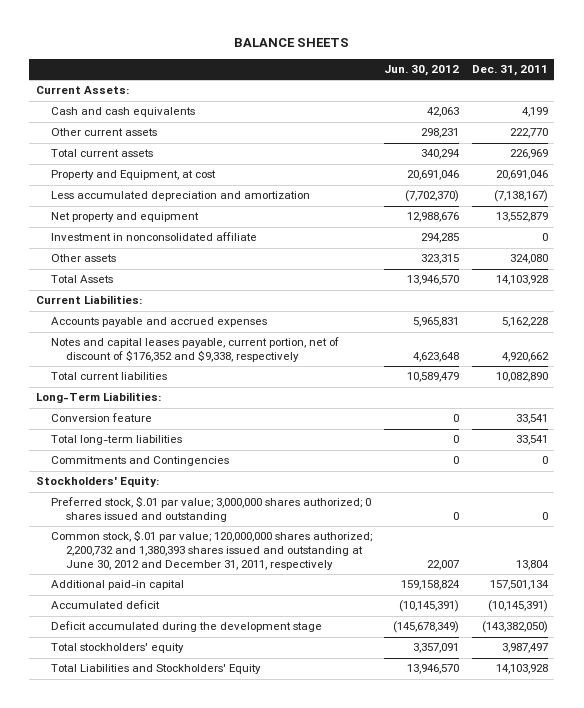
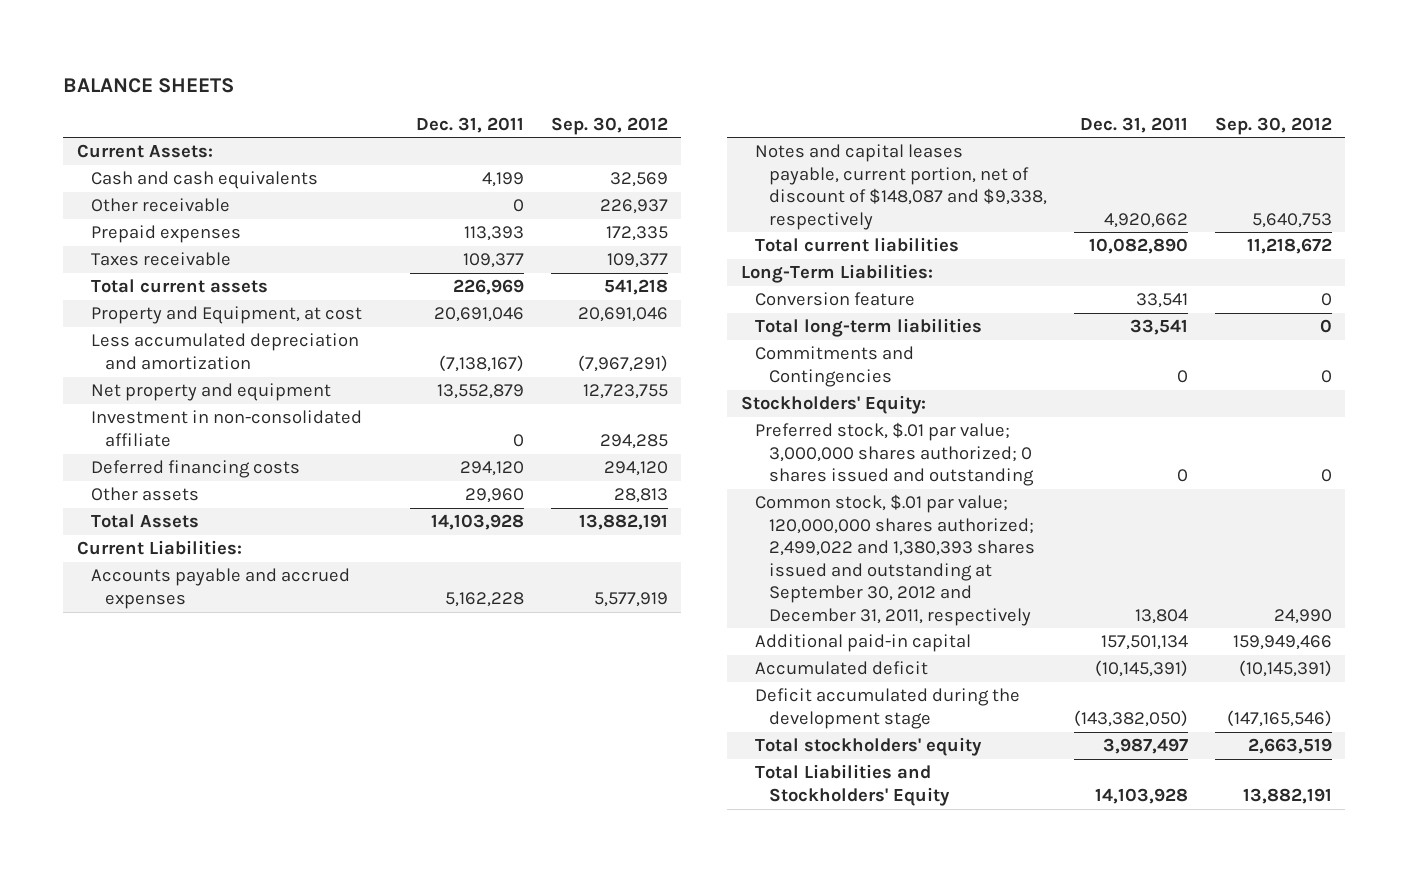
[384,65,460,77] Jun. 30, 2012 -> none
none -> [550,116,668,135] Sep. 30, 2012
[50,128,157,137] Other current assets -> none
none -> [90,198,230,213] Other receivable
none -> [90,225,241,244] Prepaid expenses
none -> [90,252,231,267] Taxes receivable
[50,232,257,242] Investment in nonconsolidated affiliate -> [90,410,362,447] Investment in non-consolidated affiliate
none -> [90,460,300,479] Deferred financing costs
[509,254,548,265] 324,080 -> [464,488,524,504] 29,960
[50,337,339,363] Notes and capital leases payable, current portion, net of discount of $176,352 and $9,338, respectively -> [754,144,1047,230] Notes and capital leases payable, current portion, net of discount of $148,087 and $9,338, respectively
[50,530,372,570] Common stock, $.01 par value; 120,000,000 shares authorized; 2,200,732 and 1,380,393 shares issued and outstanding at June 30, 2012 and December 31, 2011, respectively -> [754,494,1035,626] Common stock, $.01 par value; 120,000,000 shares authorized; 2,499,022 and 1,380,393 shares issued and outstanding at September 30, 2012 and December 31, 2011, respectively

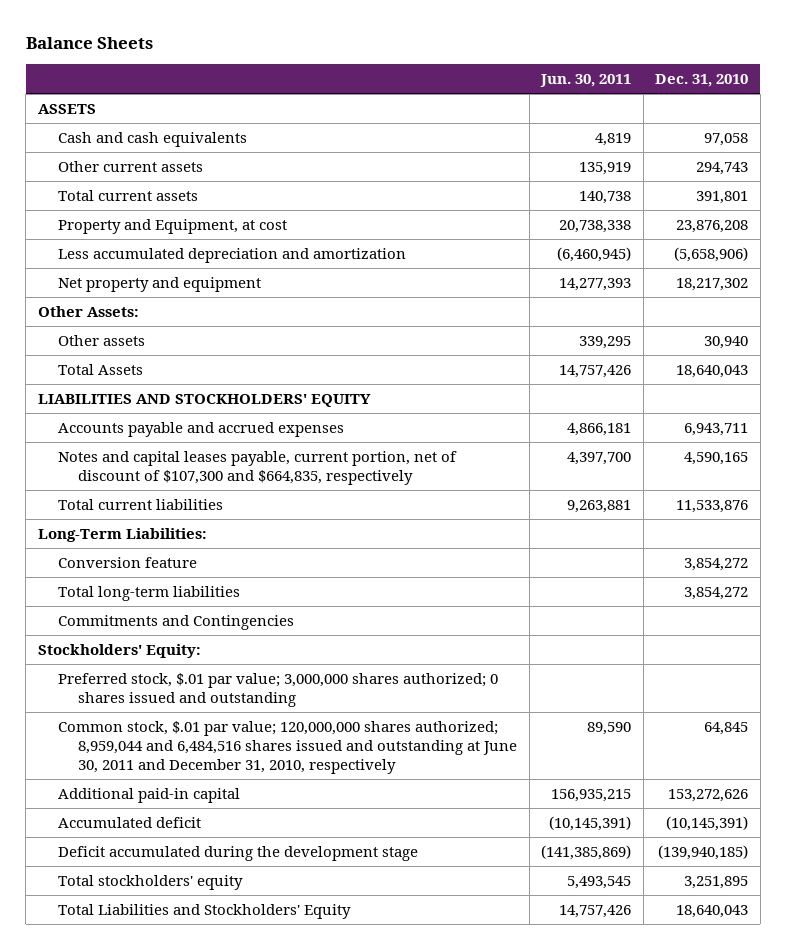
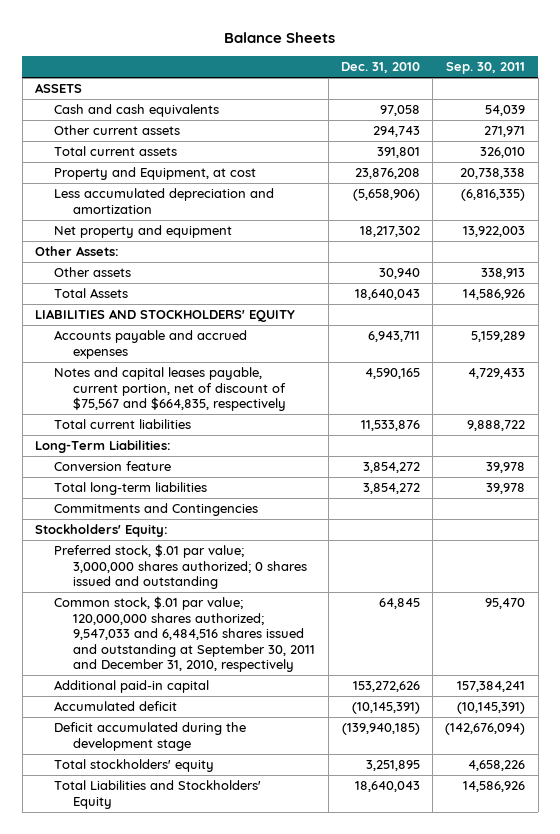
[540,73,632,87] Jun. 30, 2011 -> none
none -> [446,62,526,75] Sep. 30, 2011
[57,451,457,485] Notes and capital leases payable, current portion, net of discount of $107,300 and $664,835, respectively -> [54,367,287,412] Notes and capital leases payable, current portion, net of discount of $75,567 and $664,835, respectively
[57,721,518,774] Common stock, $.01 par value; 120,000,000 shares authorized; 8,959,044 and 6,484,516 shares issued and outstanding at June 30, 2011 and December 31, 2010, respectively -> [54,596,316,673] Common stock, $.01 par value; 120,000,000 shares authorized; 9,547,033 and 6,484,516 shares issued and outstanding at September 30, 2011 and December 31, 2010, respectively

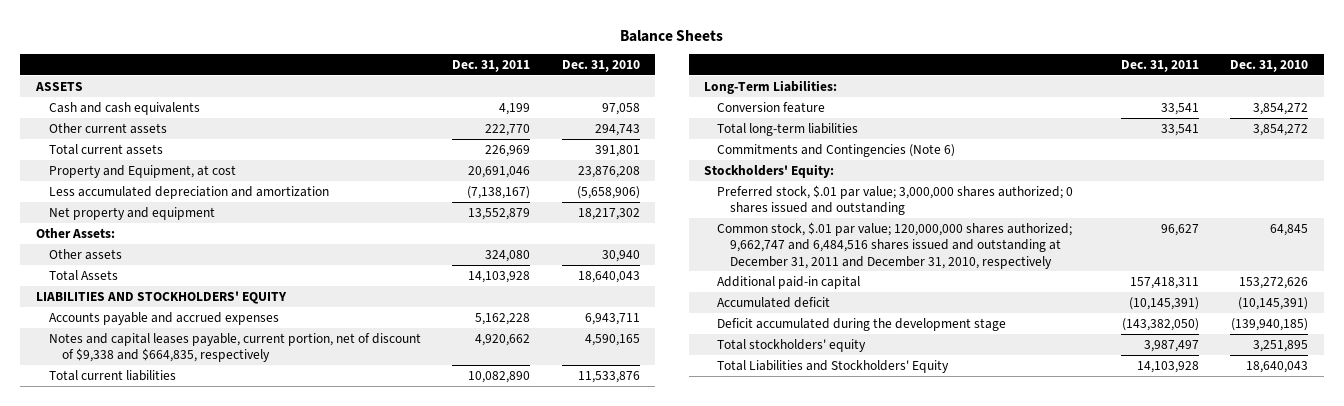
[446,62,526,75] Sep. 30, 2011 -> none
none -> [452,60,531,73] Dec. 31, 2011
[54,367,287,412] Notes and capital leases payable, current portion, net of discount of $75,567 and $664,835, respectively -> [49,332,422,363] Notes and capital leases payable, current portion, net of discount of $9,338 and $664,835, respectively
[54,503,259,517] Commitments and Contingencies -> [717,143,956,157] Commitments and Contingencies (Note 6)
[54,596,316,673] Common stock, $.01 par value; 120,000,000 shares authorized; 9,547,033 and 6,484,516 shares issued and outstanding at September 30, 2011 and December 31, 2010, respectively -> [717,221,1073,269] Common stock, $.01 par value; 120,000,000 shares authorized; 9,662,747 and 6,484,516 shares issued and outstanding at December 31, 2011 and December 31, 2010, respectively

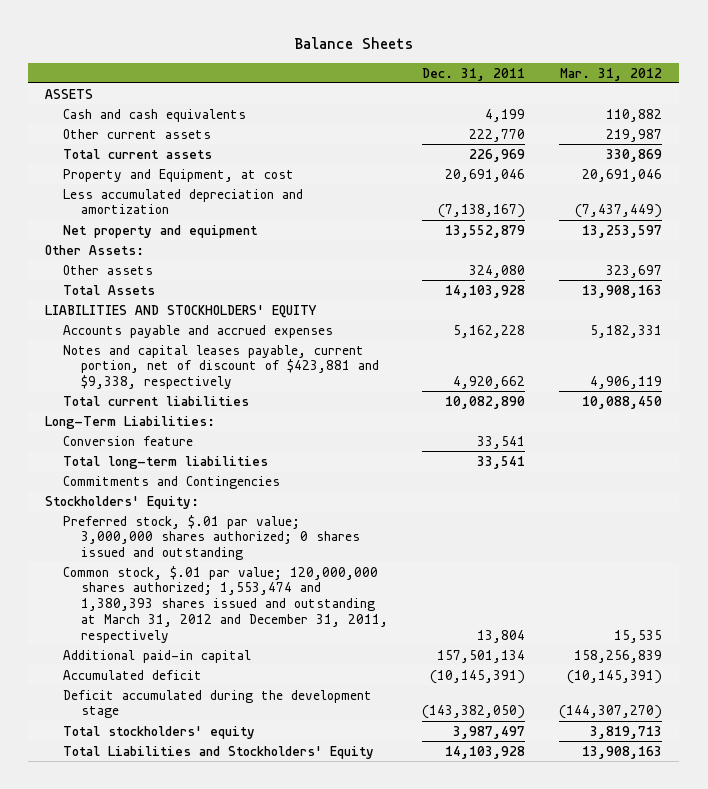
[561,60,640,73] Dec. 31, 2010 -> none
none -> [560,67,663,81] Mar. 31, 2012
[49,332,422,363] Notes and capital leases payable, current portion, net of discount of $9,338 and $664,835, respectively -> [63,344,380,390] Notes and capital leases payable, current portion, net of discount of $423,881 and $9,338, respectively
[717,143,956,157] Commitments and Contingencies (Note 6) -> [63,475,281,489] Commitments and Contingencies
[717,221,1073,269] Common stock, $.01 par value; 120,000,000 shares authorized; 9,662,747 and 6,484,516 shares issued and outstanding at December 31, 2011 and December 31, 2010, respectively -> [63,565,389,643] Common stock, $.01 par value; 120,000,000 shares authorized; 1,553,474 and 1,380,393 shares issued and outstanding at March 31, 2012 and December 31, 2011, respectively
[1160,223,1199,236] 96,627 -> [477,629,526,643] 13,804
[1129,276,1199,289] 157,418,311 -> [437,649,526,663] 157,501,134

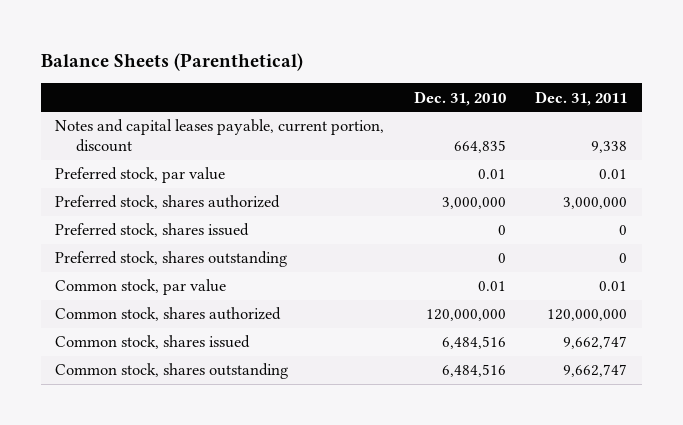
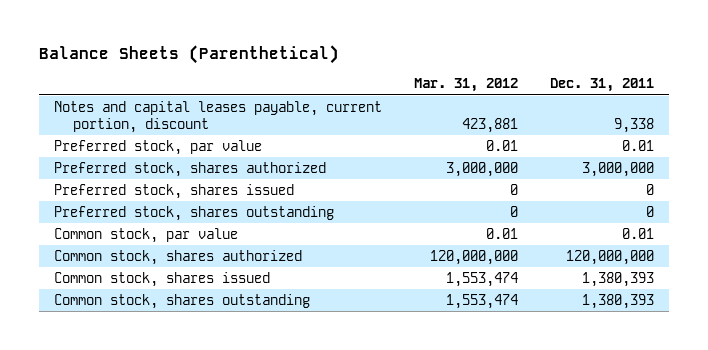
[413,90,506,106] Dec. 31, 2010 -> none
none -> [413,78,518,93] Mar. 31, 2012
[563,336,628,350] 9,662,747 -> [581,271,654,287] 1,380,393
[563,364,628,378] 9,662,747 -> [581,293,654,309] 1,380,393

